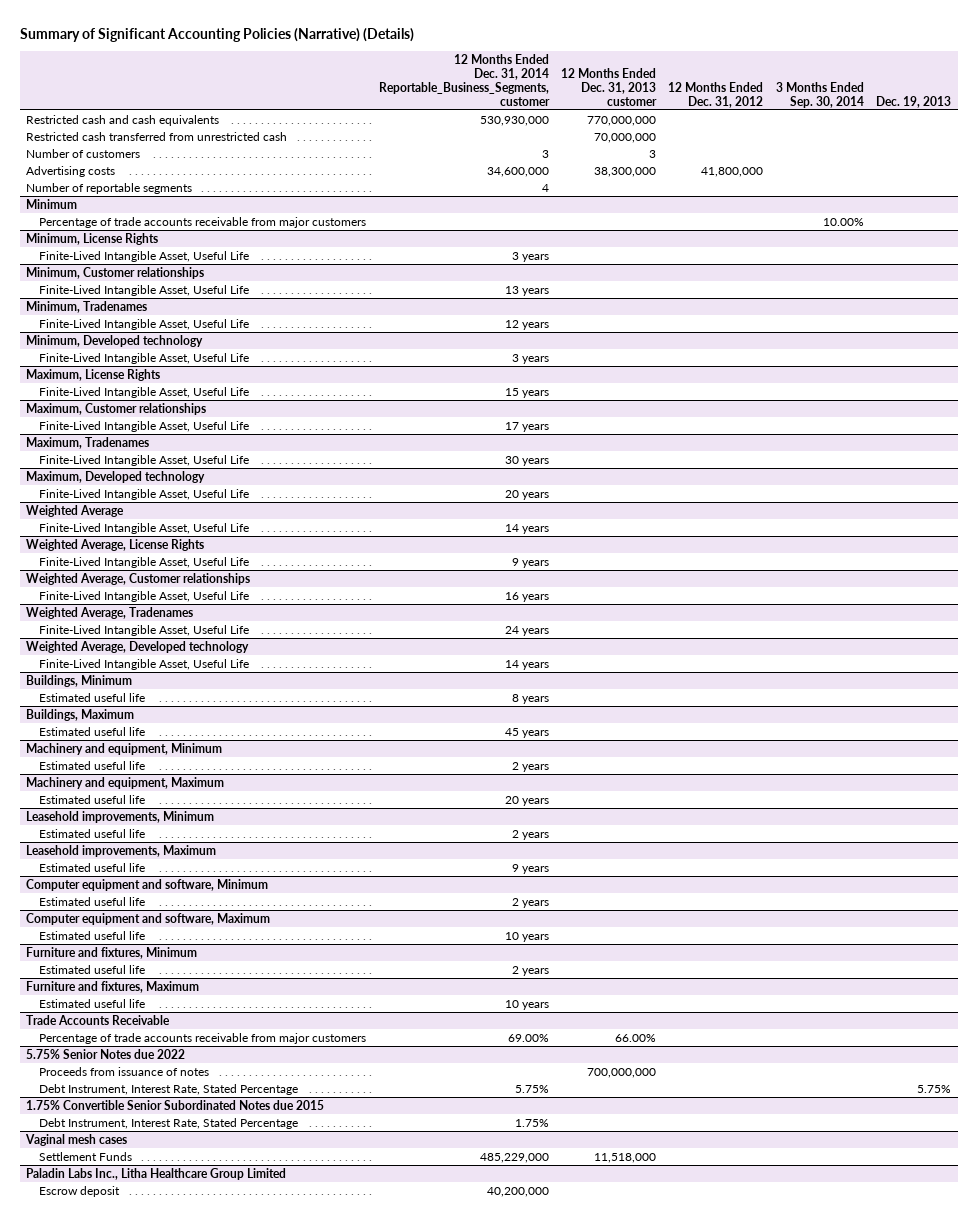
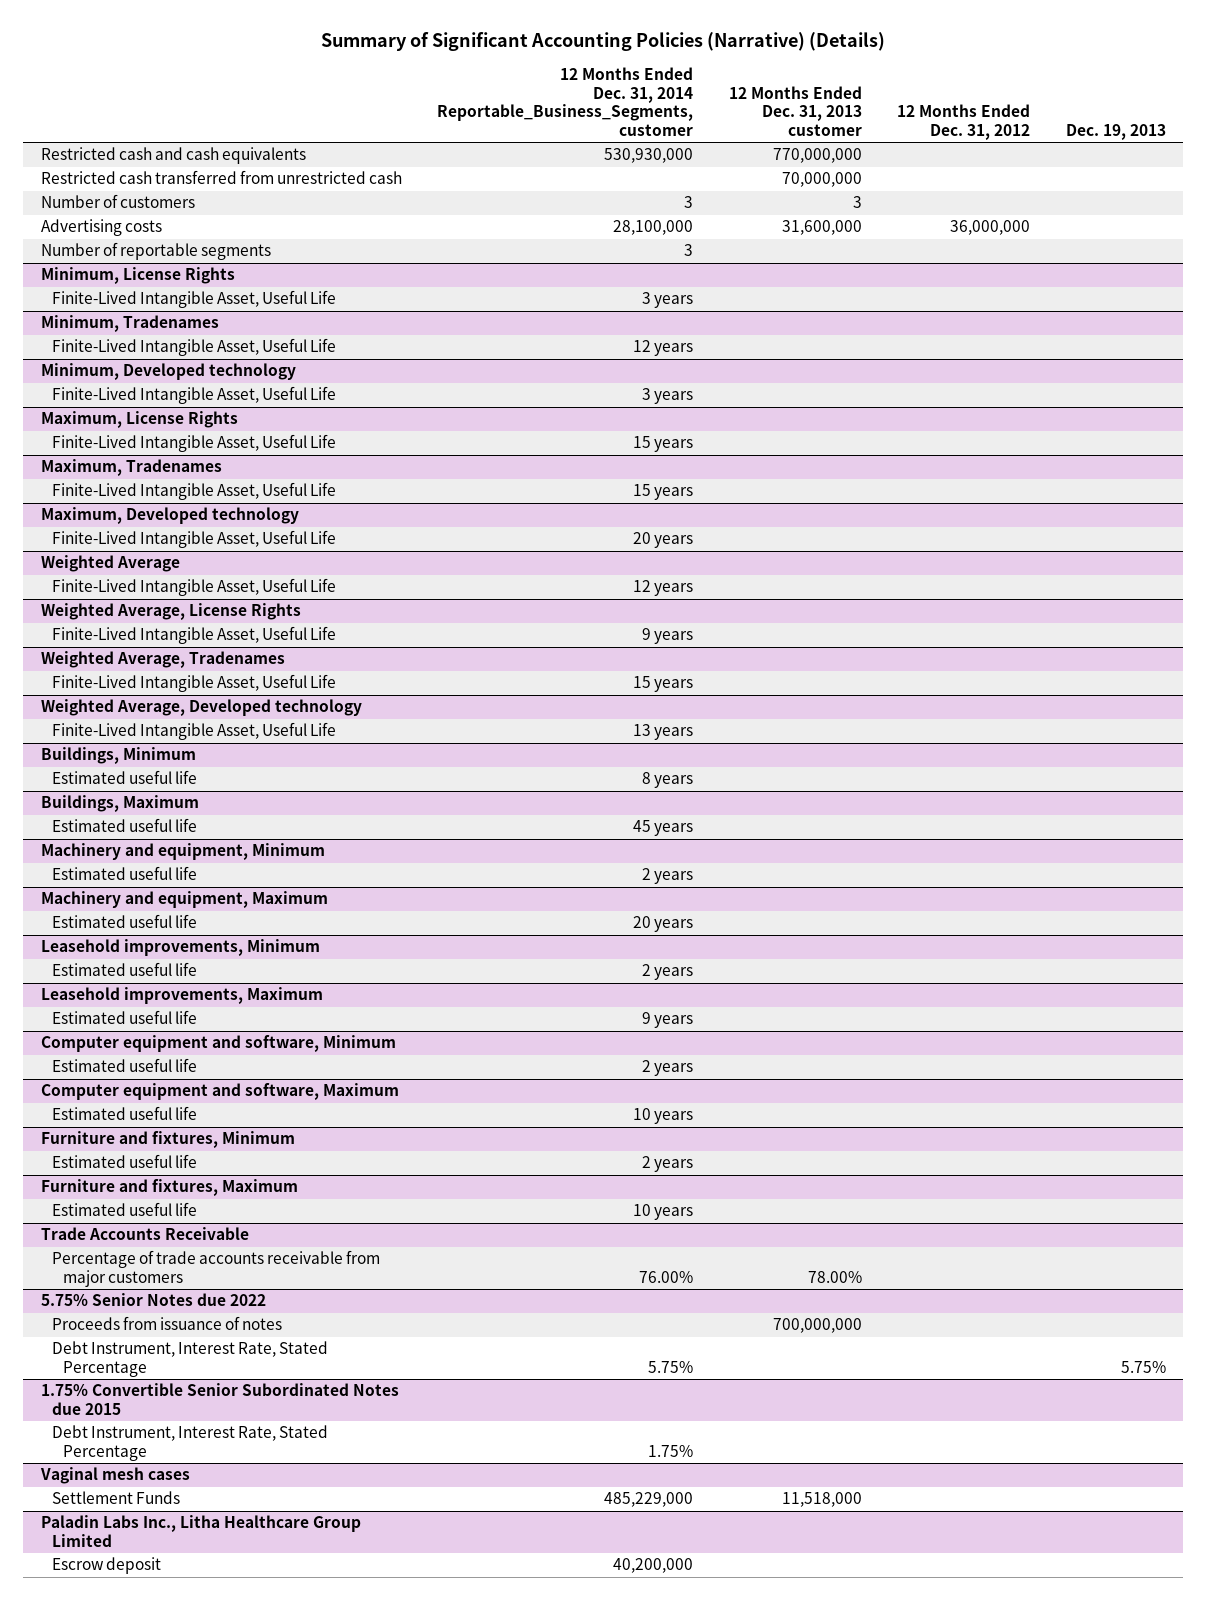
[775,81,864,108] 3 Months Ended Sep. 30, 2014 -> none
[25,198,77,209] Minimum -> none
[39,216,367,228] Percentage of trade accounts receivable from major customers -> none
[486,166,549,177] 34,600,000 -> [613,220,694,236] 28,100,000
[594,166,657,177] 38,300,000 -> [781,220,862,236] 31,600,000
[701,166,764,177] 41,800,000 -> [950,220,1031,236] 36,000,000
[541,183,549,192] 4 -> [684,244,694,257] 3
[25,266,204,279] Minimum, Customer relationships -> none
[39,284,250,296] Finite-Lived Intangible Asset, Useful Life -> none
[25,402,206,415] Maximum, Customer relationships -> none
[39,420,250,432] Finite-Lived Intangible Asset, Useful Life -> none
[504,455,549,466] 30 years -> [633,484,694,501] 15 years
[504,523,549,534] 14 years -> [633,580,694,597] 12 years
[25,572,250,585] Weighted Average, Customer relationships -> none
[39,590,250,602] Finite-Lived Intangible Asset, Useful Life -> none
[504,625,549,636] 24 years -> [633,676,694,693] 15 years
[504,659,549,670] 14 years -> [633,724,694,741] 13 years
[507,1033,549,1042] 69.00% -> [639,1271,694,1284] 76.00%
[615,1033,657,1042] 66.00% -> [807,1271,862,1284] 78.00%

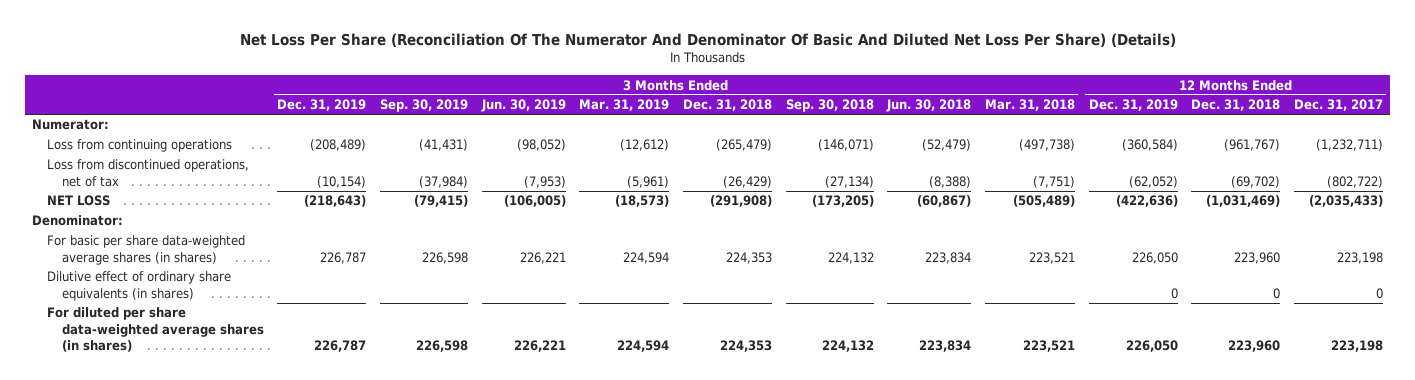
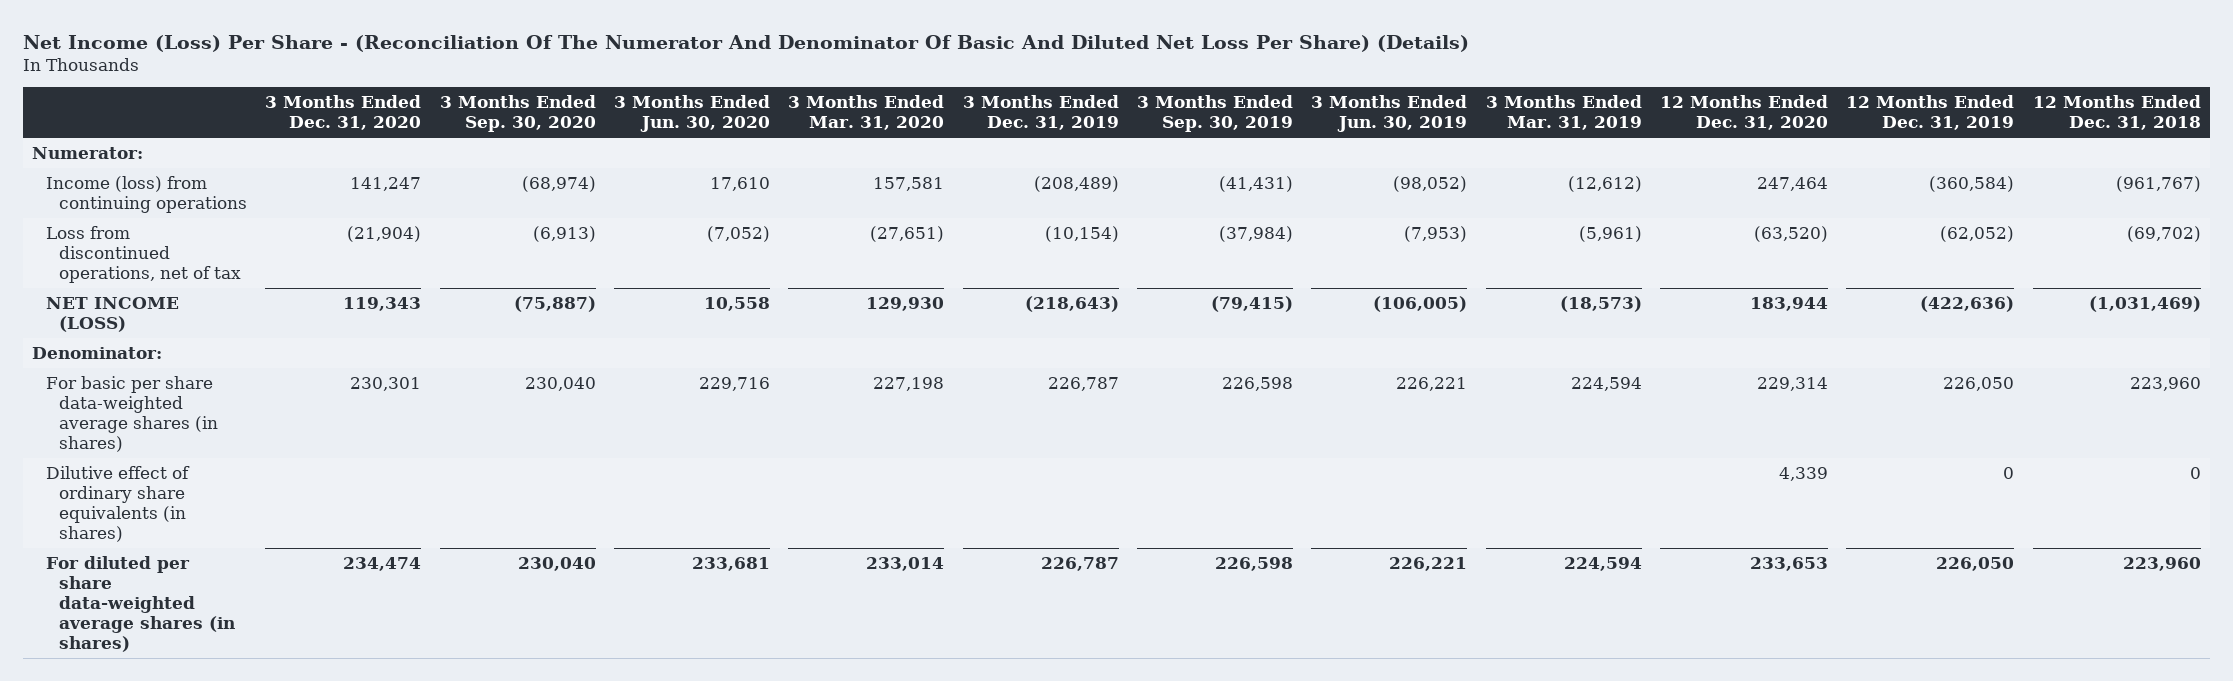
[239,33,1176,48] Net Loss Per Share (Reconciliation Of The Numerator And Denominator Of Basic And Diluted Net Loss Per Share) (Details) -> [23,34,1470,52] Net Income (Loss) Per Share - (Reconciliation Of The Numerator And Denominator Of Basic And Diluted Net Loss Per Share) (Details)
[683,99,773,112] Dec. 31, 2018 -> none
[785,99,874,113] Sep. 30, 2018 -> none
[886,99,972,113] Jun. 30, 2018 -> none
[984,99,1075,112] Mar. 31, 2018 -> none
[1293,99,1383,112] Dec. 31, 2017 -> none
none -> [265,95,422,131] 3 Months Ended Dec. 31, 2020
none -> [439,95,596,133] 3 Months Ended Sep. 30, 2020
none -> [614,95,771,133] 3 Months Ended Jun. 30, 2020
none -> [788,95,945,131] 3 Months Ended Mar. 31, 2020
none -> [1660,95,1829,131] 12 Months Ended Dec. 31, 2020
[47,139,233,153] Loss from continuing operations -> [45,176,248,214] Income (loss) from continuing operations
[47,195,111,207] NET LOSS -> [45,297,179,333] NET INCOME (LOSS)

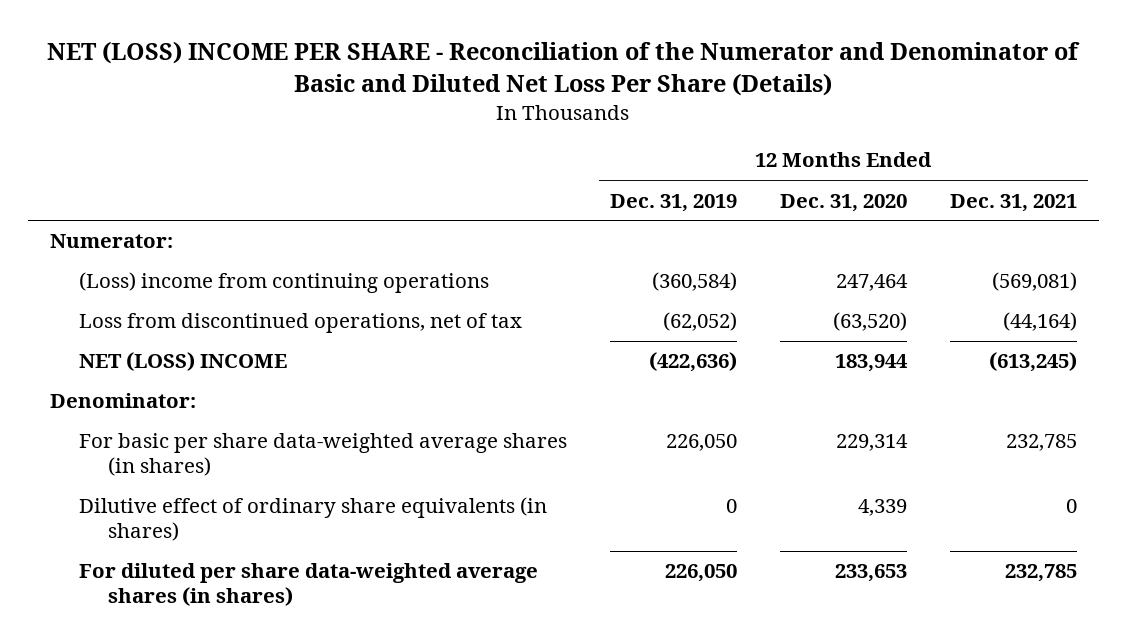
[23,34,1470,52] Net Income (Loss) Per Share - (Reconciliation Of The Numerator And Denominator Of Basic And Diluted Net Loss Per Share) (Details) -> [47,41,1081,96] NET (LOSS) INCOME PER SHARE - Reconciliation of the Numerator and Denominator of Basic and Diluted Net Loss Per Share (Details)
[265,95,422,131] 3 Months Ended Dec. 31, 2020 -> none
[439,95,596,133] 3 Months Ended Sep. 30, 2020 -> none
[614,95,771,133] 3 Months Ended Jun. 30, 2020 -> none
[788,95,945,131] 3 Months Ended Mar. 31, 2020 -> none
[962,95,1119,131] 3 Months Ended Dec. 31, 2019 -> none
[1137,95,1294,133] 3 Months Ended Sep. 30, 2019 -> none
[1311,95,1468,133] 3 Months Ended Jun. 30, 2019 -> none
[1485,95,1642,131] 3 Months Ended Mar. 31, 2019 -> none
[2032,95,2201,131] 12 Months Ended Dec. 31, 2018 -> none
none -> [950,193,1078,212] Dec. 31, 2021
[45,176,248,214] Income (loss) from continuing operations -> [78,272,489,294] (Loss) income from continuing operations
[45,297,179,333] NET INCOME (LOSS) -> [78,352,287,372] NET (LOSS) INCOME

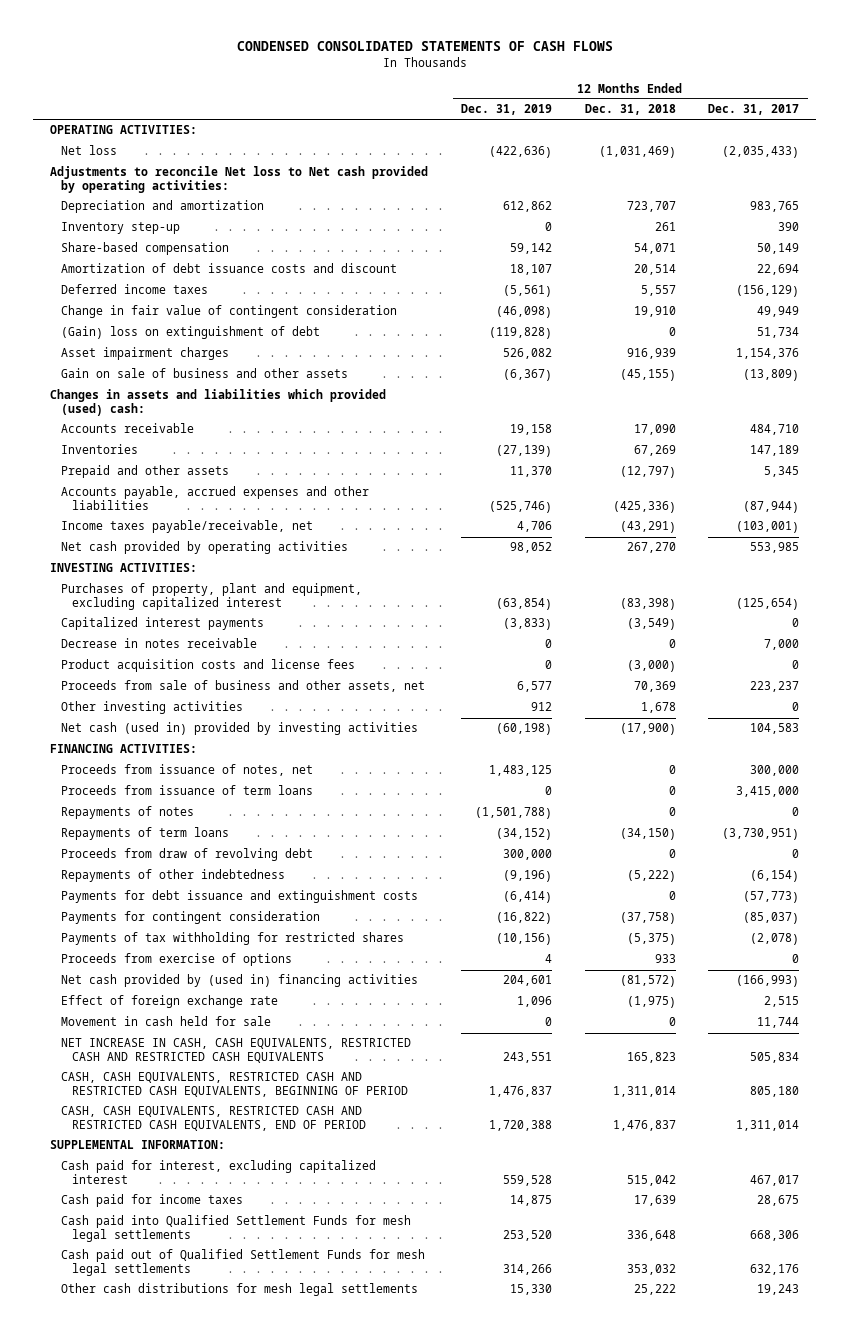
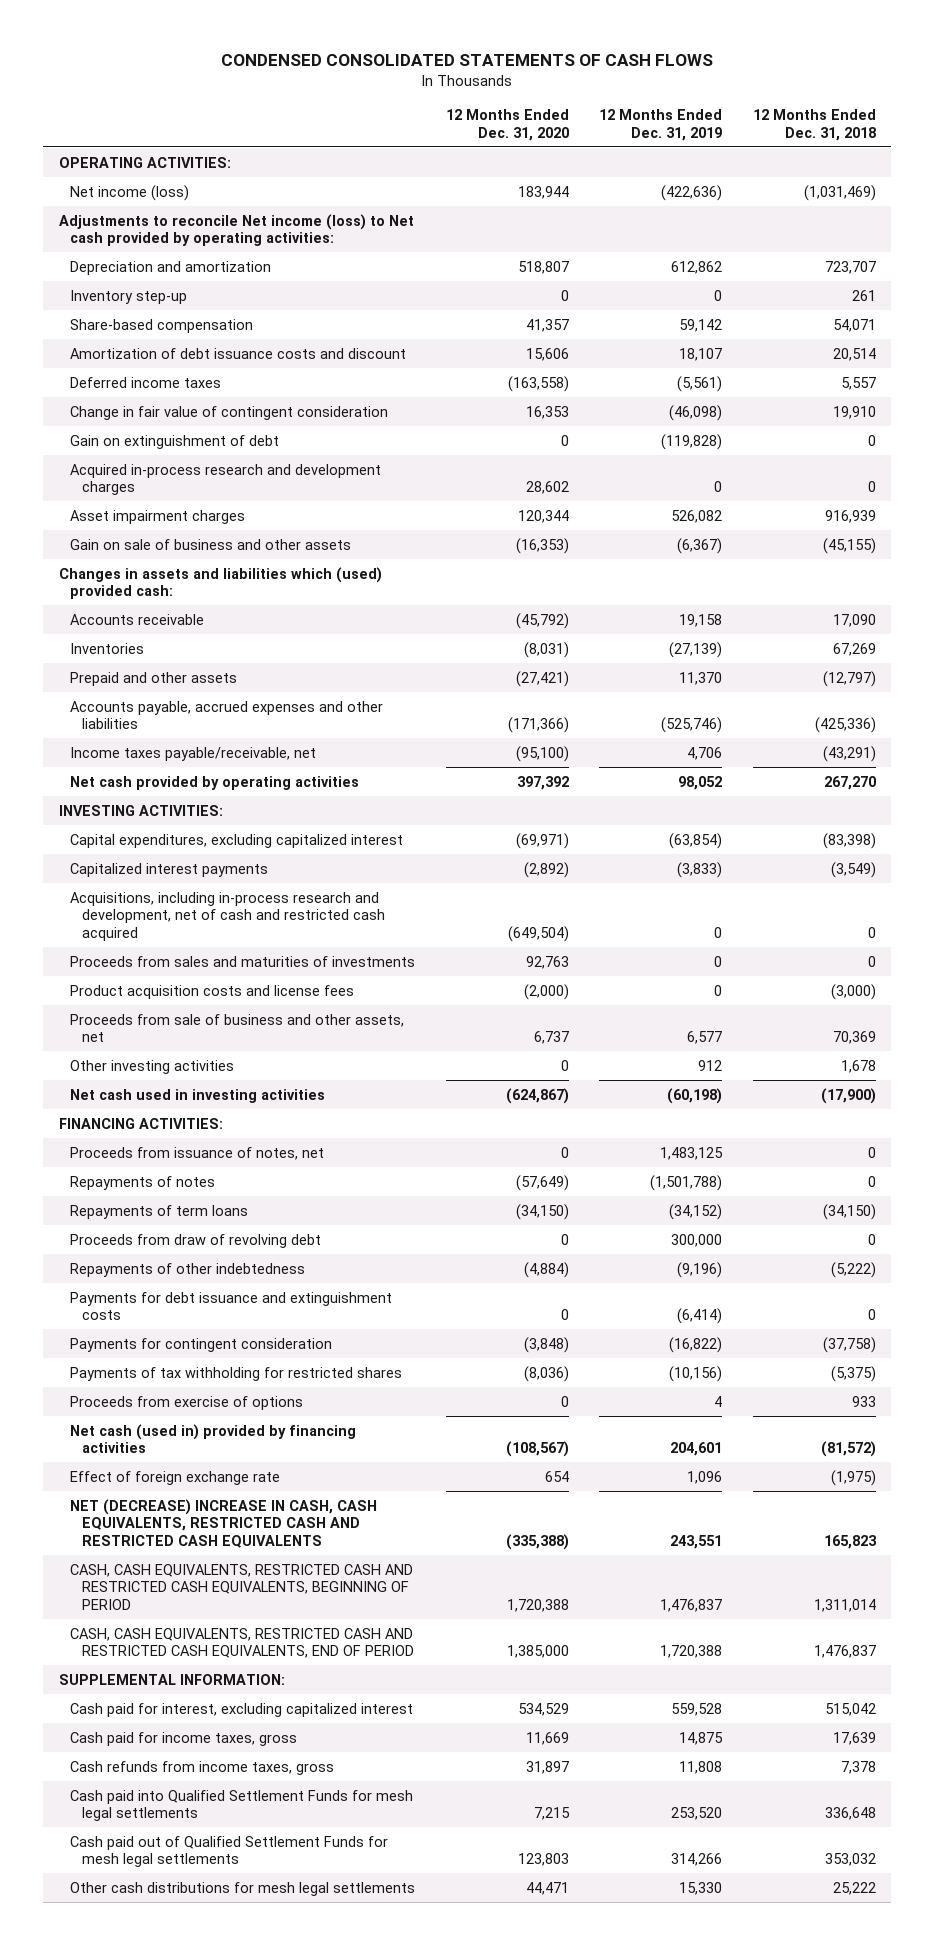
[708,104,800,116] Dec. 31, 2017 -> none
none -> [445,109,569,141] 12 Months Ended Dec. 31, 2020
[60,145,117,156] Net loss -> [70,184,190,201] Net income (loss)
[49,166,428,193] Adjustments to reconcile Net loss to Net cash provided by operating activities: -> [58,213,414,247] Adjustments to reconcile Net income (loss) to Net cash provided by operating activities:
[60,326,320,340] (Gain) loss on extinguishment of debt -> [70,434,280,449] Gain on extinguishment of debt
none -> [70,463,382,496] Acquired in-process research and development charges
[49,389,386,416] Changes in assets and liabilities which provided (used) cash: -> [58,566,382,600] Changes in assets and liabilities which (used) provided cash:
[60,583,362,610] Purchases of property, plant and equipment, excluding capitalized interest -> [70,833,404,848] Capital expenditures, excluding capitalized interest
[60,638,257,649] Decrease in notes receivable -> none
none -> [70,891,385,941] Acquisitions, including in-process research and development, net of cash and restricted cash acquired
none -> [70,955,416,967] Proceeds from sales and maturities of investments
[60,722,418,736] Net cash (used in) provided by investing activities -> [70,1088,326,1103] Net cash used in investing activities
[60,785,313,796] Proceeds from issuance of term loans -> none
[60,974,418,988] Net cash provided by (used in) financing activities -> [70,1423,357,1454] Net cash (used in) provided by financing activities
[60,1016,271,1027] Movement in cash held for sale -> none
[60,1038,411,1063] NET INCREASE IN CASH, CASH EQUIVALENTS, RESTRICTED CASH AND RESTRICTED CASH EQUIVALENTS -> [70,1498,378,1548] NET (DECREASE) INCREASE IN CASH, CASH EQUIVALENTS, RESTRICTED CASH AND RESTRICTED CASH EQUIVALENTS
[60,1194,243,1208] Cash paid for income taxes -> [70,1731,298,1746] Cash paid for income taxes, gross
none -> [70,1760,335,1775] Cash refunds from income taxes, gross

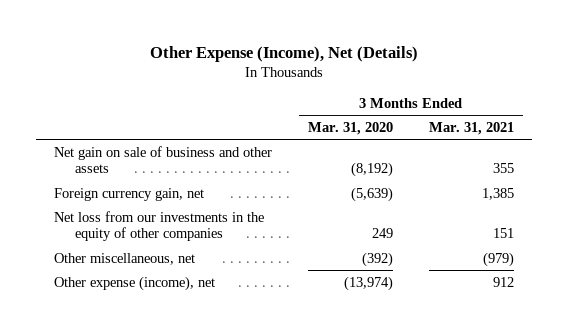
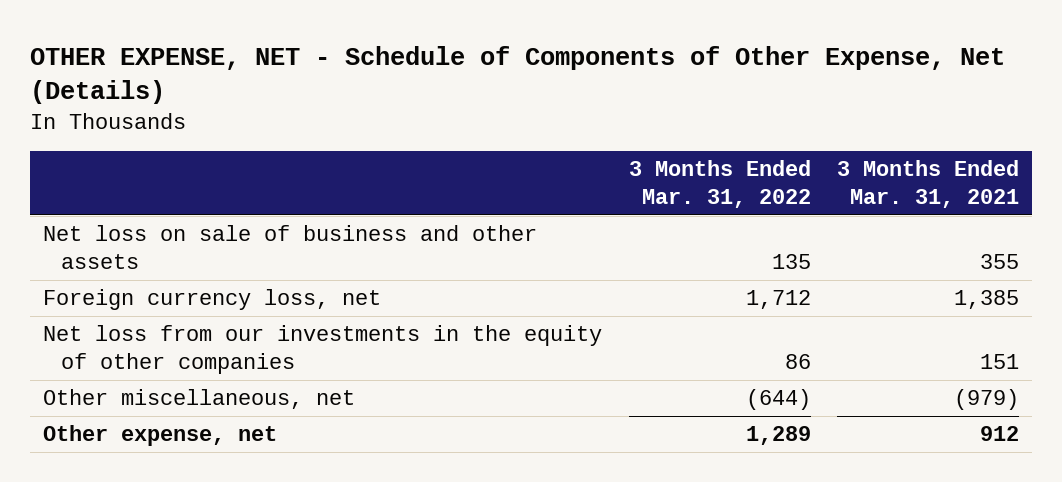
[150,45,419,62] Other Expense (Income), Net (Details) -> [30,45,1006,105] OTHER EXPENSE, NET - Schedule of Components of Other Expense, Net (Details)
[308,122,394,136] Mar. 31, 2020 -> none
none -> [628,160,811,208] 3 Months Ended Mar. 31, 2022
[53,145,272,174] Net gain on sale of business and other assets -> [43,225,538,269] Net loss on sale of business and other assets
[53,187,204,201] Foreign currency gain, net -> [43,289,382,311] Foreign currency loss, net
[53,275,215,291] Other expense (income), net -> [43,425,278,447] Other expense, net

